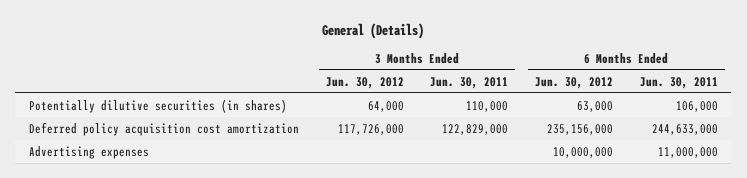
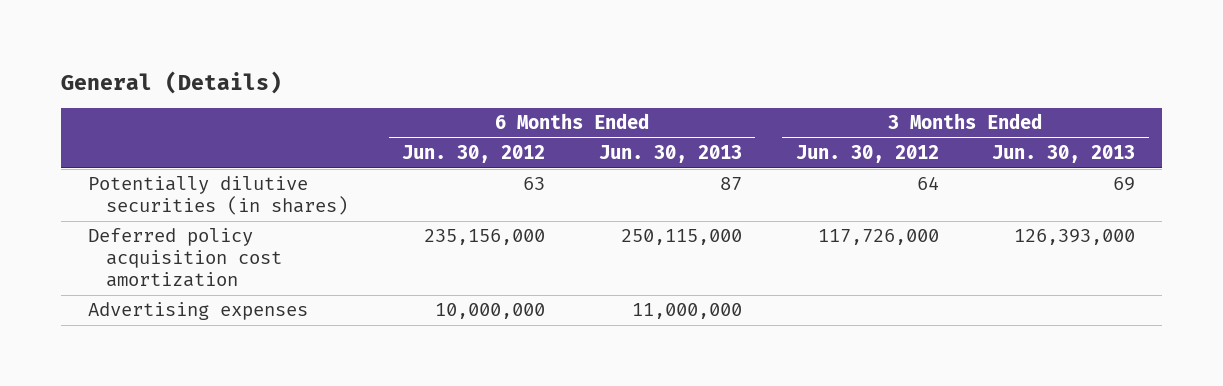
[430,76,509,89] Jun. 30, 2011 -> none
[639,76,718,89] Jun. 30, 2011 -> none
none -> [598,145,742,164] Jun. 30, 2013
none -> [992,145,1136,164] Jun. 30, 2013
[367,100,404,112] 64,000 -> [916,176,939,191] 64
[577,100,614,112] 63,000 -> [523,177,546,191] 63

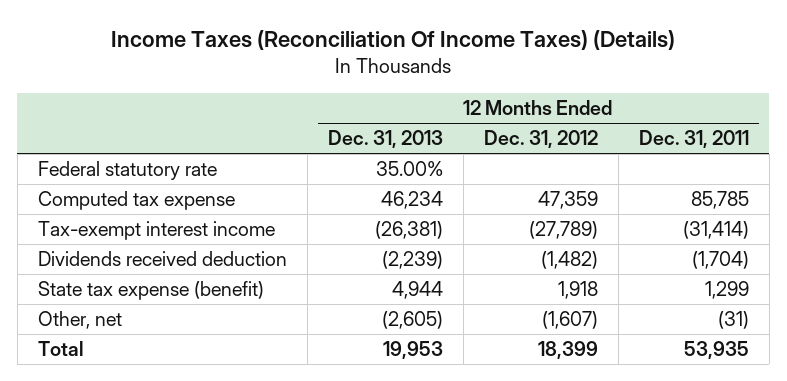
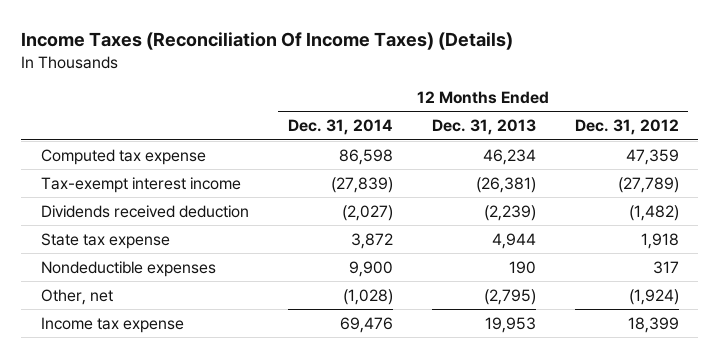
[638,130,749,149] Dec. 31, 2011 -> none
none -> [287,119,393,136] Dec. 31, 2014
[37,161,217,181] Federal statutory rate -> none
[37,281,264,301] State tax expense (benefit) -> [40,232,170,249] State tax expense
none -> [40,260,216,277] Nondeductible expenses
[381,311,443,330] (2,605) -> [483,288,536,305] (2,795)
[541,311,598,330] (1,607) -> [628,288,679,305] (1,924)
[37,341,84,357] Total -> [40,316,184,333] Income tax expense

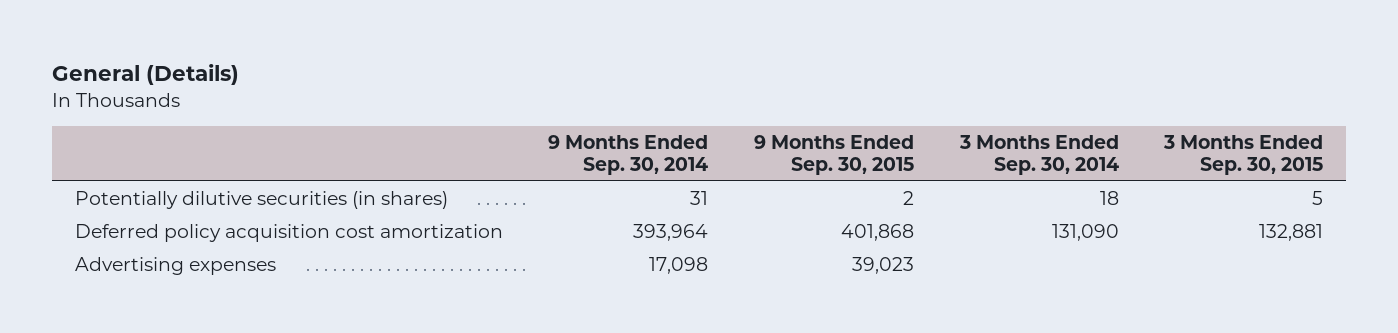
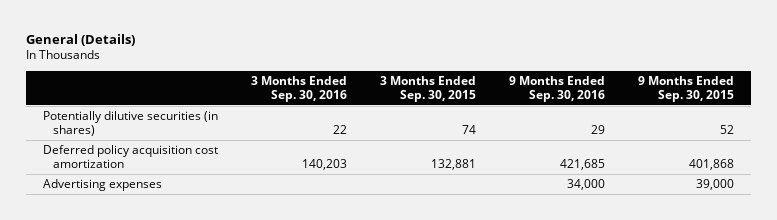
[548,134,709,175] 9 Months Ended Sep. 30, 2014 -> none
[958,134,1119,175] 3 Months Ended Sep. 30, 2014 -> none
none -> [251,75,348,102] 3 Months Ended Sep. 30, 2016
none -> [509,75,606,102] 9 Months Ended Sep. 30, 2016
[902,191,914,206] 2 -> [720,124,735,134] 52
[1312,191,1324,206] 5 -> [462,124,477,134] 74
[851,257,914,275] 39,023 -> [696,179,735,191] 39,000

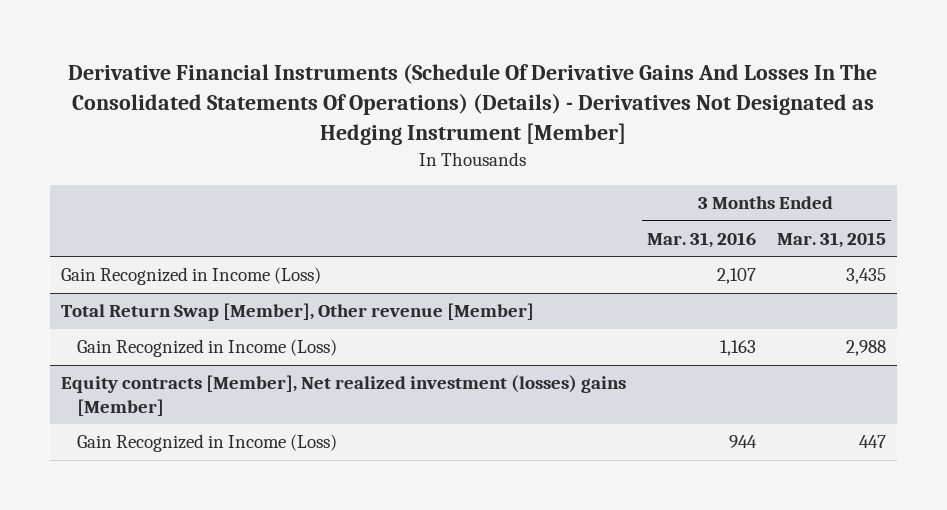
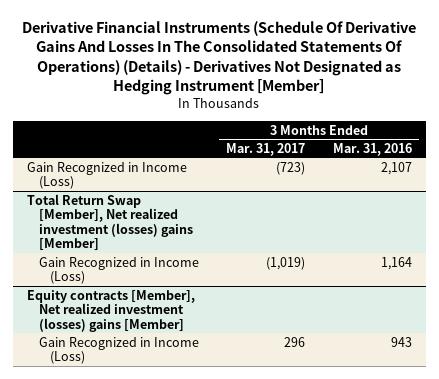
[777,231,887,248] Mar. 31, 2015 -> none
none -> [226,142,306,156] Mar. 31, 2017
[60,303,534,322] Total Return Swap [Member], Other revenue [Member] -> none
none -> [26,193,193,251] Total Return Swap [Member], Net realized investment (losses) gains [Member]
[719,340,756,357] 1,163 -> [381,256,413,270] 1,164
[728,435,757,449] 944 -> [391,336,413,347] 943

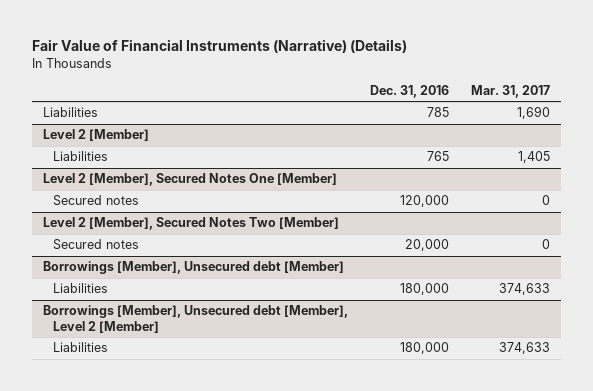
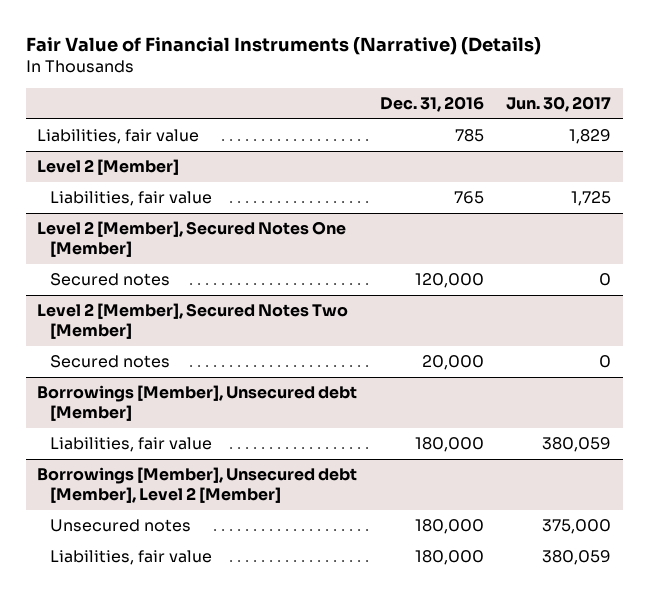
[471,85,551,99] Mar. 31, 2017 -> none
none -> [506,96,612,113] Jun. 30, 2017
[42,107,98,118] Liabilities -> [37,129,200,145] Liabilities, fair value
[52,151,108,162] Liabilities -> [49,191,212,207] Liabilities, fair value
[52,283,108,294] Liabilities -> [49,437,212,453] Liabilities, fair value
none -> [49,519,191,533] Unsecured notes
[52,342,108,353] Liabilities -> [49,550,212,566] Liabilities, fair value

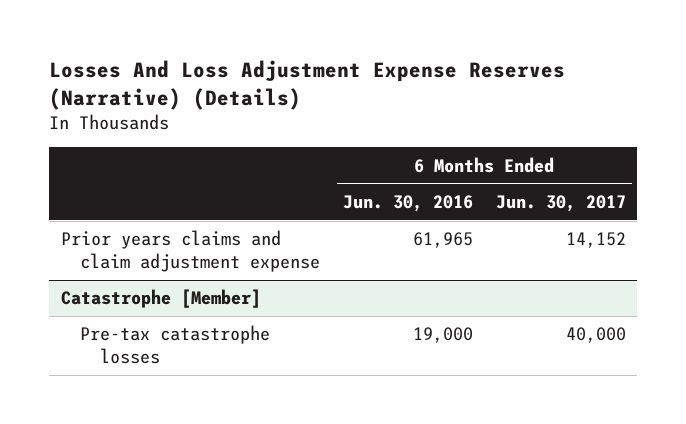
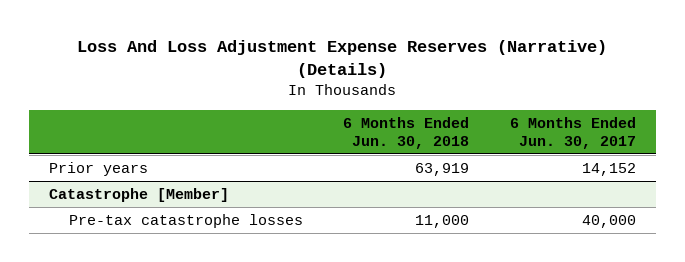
[49,60,566,110] Losses And Loss Adjustment Expense Reserves (Narrative) (Details) -> [77,39,608,78] Loss And Loss Adjustment Expense Reserves (Narrative) (Details)
[343,194,474,212] Jun. 30, 2016 -> none
none -> [343,116,470,149] 6 Months Ended Jun. 30, 2018
[60,230,321,272] Prior years claims and claim adjustment expense -> [48,161,148,176] Prior years

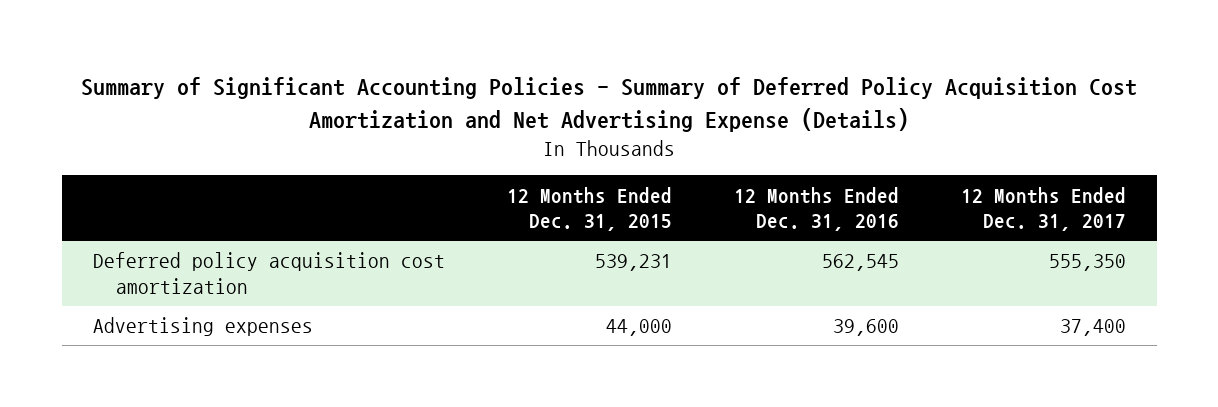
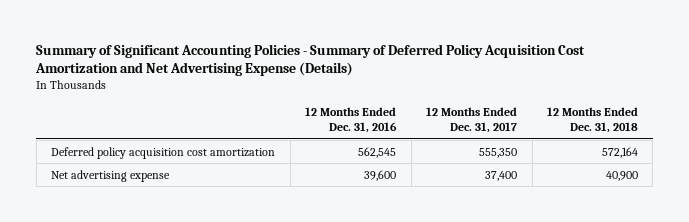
[506,186,672,232] 12 Months Ended Dec. 31, 2015 -> none
none -> [546,107,638,134] 12 Months Ended Dec. 31, 2018
[92,317,313,337] Advertising expenses -> [51,169,171,182] Net advertising expense

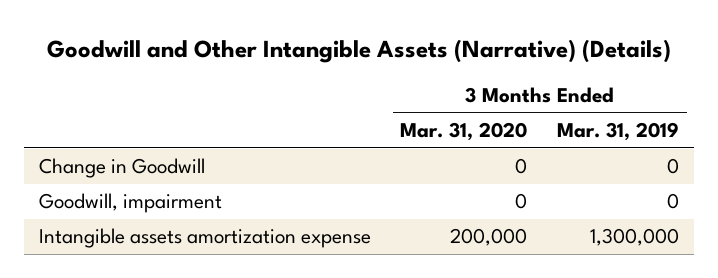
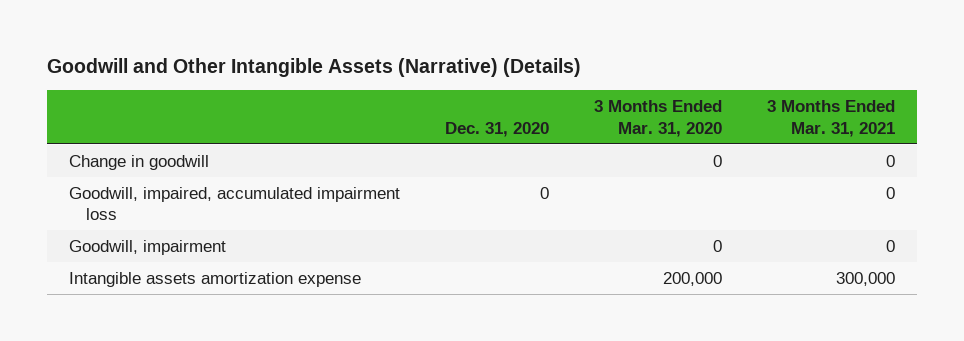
[557,122,680,142] Mar. 31, 2019 -> none
none -> [445,121,550,137] Dec. 31, 2020
none -> [766,100,895,137] 3 Months Ended Mar. 31, 2021
[38,158,205,179] Change in Goodwill -> [69,154,210,170] Change in goodwill
none -> [69,186,401,221] Goodwill, impaired, accumulated impairment loss

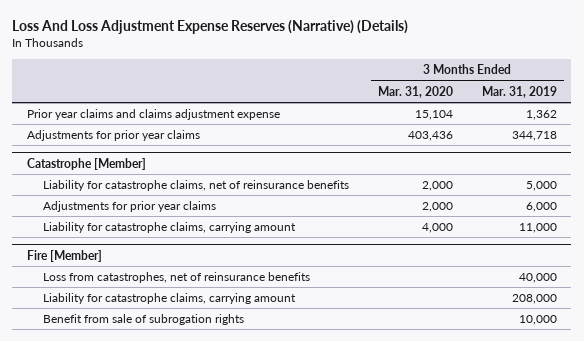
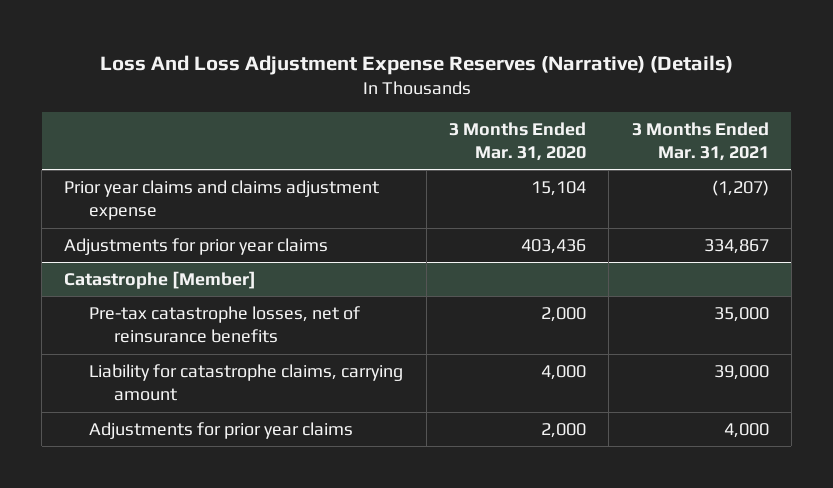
[481,85,557,98] Mar. 31, 2019 -> none
none -> [631,121,769,161] 3 Months Ended Mar. 31, 2021
[42,180,349,192] Liability for catastrophe claims, net of reinsurance benefits -> [89,306,361,344] Pre-tax catastrophe losses, net of reinsurance benefits
[26,249,102,262] Fire [Member] -> none
[42,272,310,284] Loss from catastrophes, net of reinsurance benefits -> none
[42,293,296,305] Liability for catastrophe claims, carrying amount -> none
[42,314,244,326] Benefit from sale of subrogation rights -> none
[42,201,216,213] Adjustments for prior year claims -> [89,422,354,440] Adjustments for prior year claims

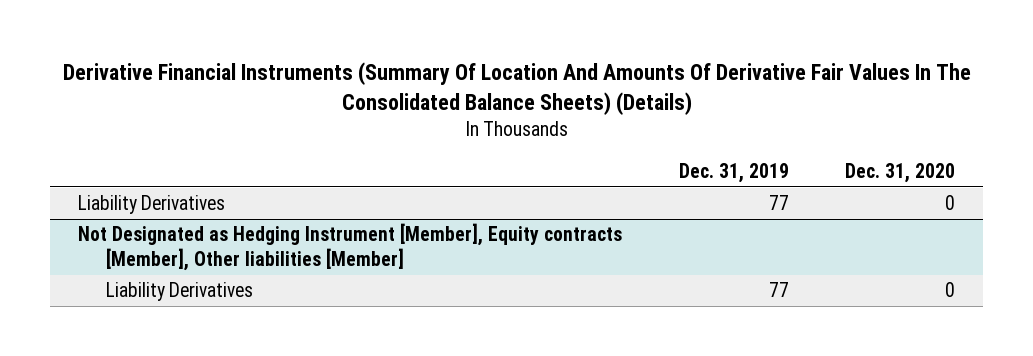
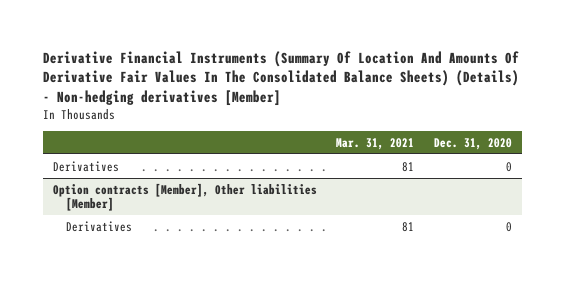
[62,62,971,116] Derivative Financial Instruments (Summary Of Location And Amounts Of Derivative Fair Values In The Consolidated Balance Sheets) (Details) -> [43,50,520,106] Derivative Financial Instruments (Summary Of Location And Amounts Of Derivative Fair Values In The Consolidated Balance Sheets) (Details) - Non-hedging derivatives [Member]
[678,162,789,183] Dec. 31, 2019 -> none
none -> [336,137,415,150] Mar. 31, 2021
[78,223,623,272] Not Designated as Hedging Instrument [Member], Equity contracts [Member], Other liabilities [Member] -> none
[78,195,226,215] Liability Derivatives -> [52,160,119,172] Derivatives
none -> [52,182,317,212] Option contracts [Member], Other liabilities [Member]
[106,282,254,302] Liability Derivatives -> [66,220,133,232] Derivatives

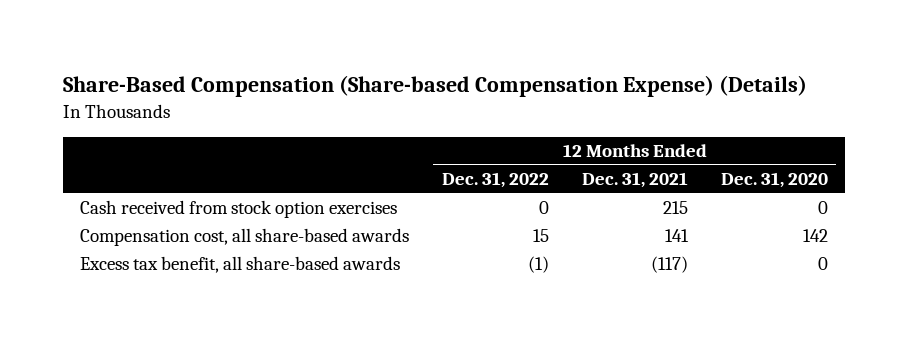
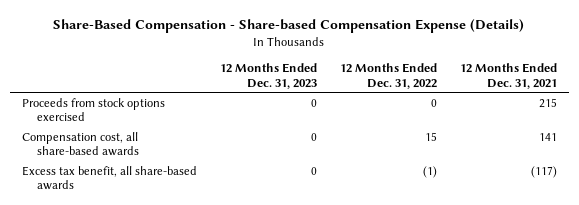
[62,75,807,98] Share-Based Compensation (Share-based Compensation Expense) (Details) -> [53,19,525,34] Share-Based Compensation - Share-based Compensation Expense (Details)
[720,172,828,189] Dec. 31, 2020 -> none
none -> [219,62,317,89] 12 Months Ended Dec. 31, 2023
[79,200,397,219] Cash received from stock option exercises -> [21,97,165,122] Proceeds from stock options exercised

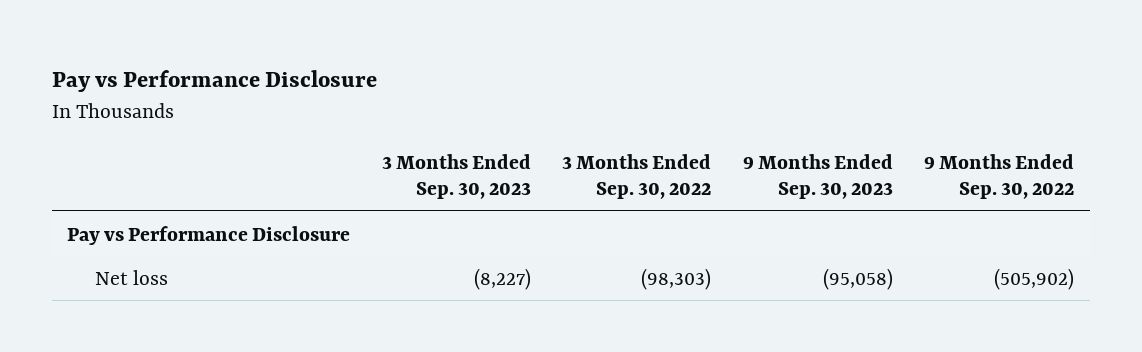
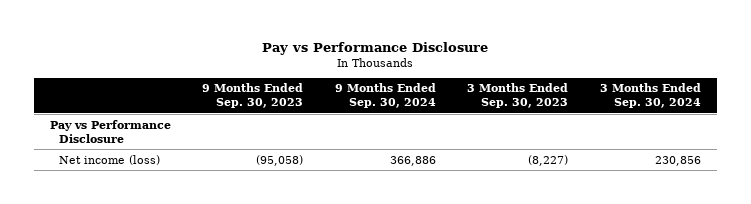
[562,153,712,200] 3 Months Ended Sep. 30, 2022 -> none
[924,153,1075,200] 9 Months Ended Sep. 30, 2022 -> none
none -> [334,83,436,109] 9 Months Ended Sep. 30, 2024
none -> [599,83,701,109] 3 Months Ended Sep. 30, 2024
[94,269,168,285] Net loss -> [59,154,161,165] Net income (loss)

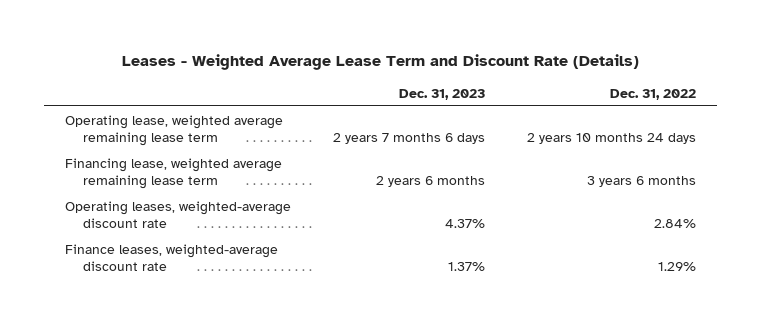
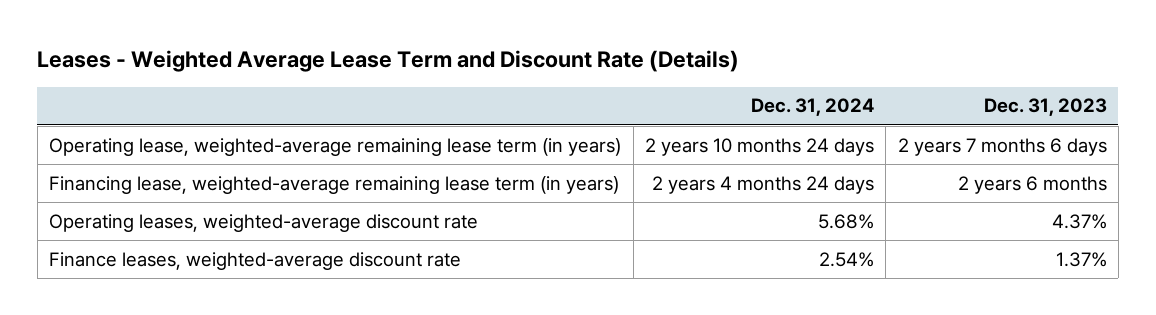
[610,88,697,100] Dec. 31, 2022 -> none
none -> [750,98,874,117] Dec. 31, 2024
[65,114,284,146] Operating lease, weighted average remaining lease term -> [49,137,622,156] Operating lease, weighted-average remaining lease term (in years)
[65,157,283,189] Financing lease, weighted average remaining lease term -> [49,175,620,194] Financing lease, weighted-average remaining lease term (in years)

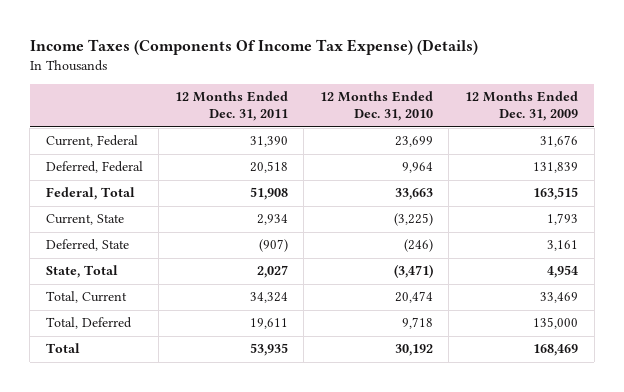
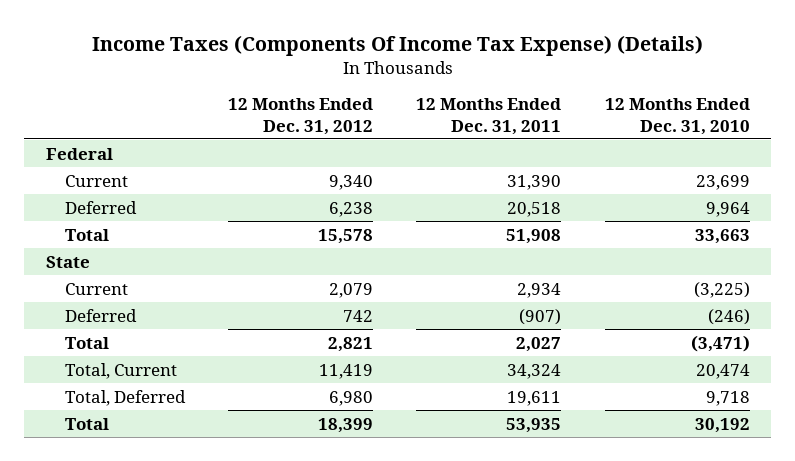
[465,91,579,122] 12 Months Ended Dec. 31, 2009 -> none
none -> [227,98,373,135] 12 Months Ended Dec. 31, 2012
none -> [45,147,113,160] Federal
[45,135,138,148] Current, Federal -> [64,174,128,187] Current
[45,161,143,174] Deferred, Federal -> [64,200,137,214] Deferred
[45,187,135,201] Federal, Total -> [64,228,109,241] Total
none -> [45,255,90,268] State
[45,214,124,226] Current, State -> [64,282,128,295] Current
[45,239,129,252] Deferred, State -> [64,308,137,322] Deferred
[45,265,118,279] State, Total -> [64,336,109,349] Total

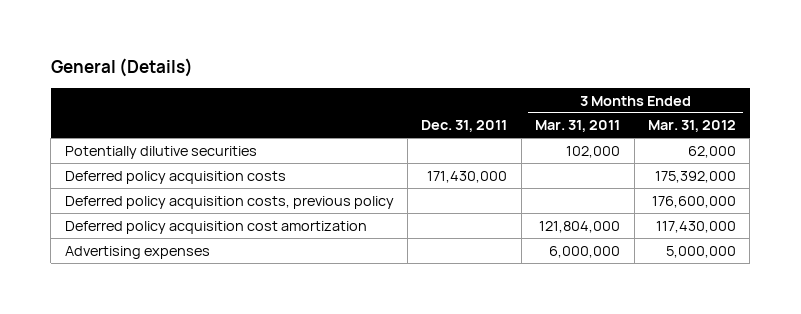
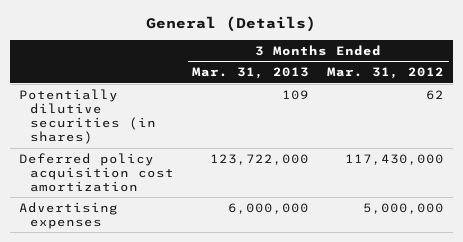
[421,120,508,133] Dec. 31, 2011 -> none
[535,120,621,133] Mar. 31, 2011 -> none
none -> [192,67,310,80] Mar. 31, 2013
[64,170,286,184] Deferred policy acquisition costs -> none
[64,195,394,209] Deferred policy acquisition costs, previous policy -> none
[64,145,257,159] Potentially dilutive securities -> [18,88,157,145] Potentially dilutive securities (in shares)
[687,145,736,158] 62,000 -> [426,89,445,100] 62

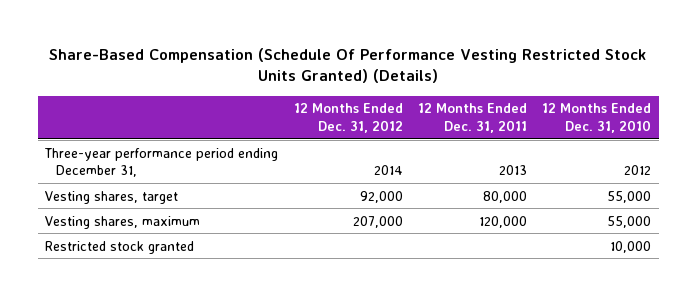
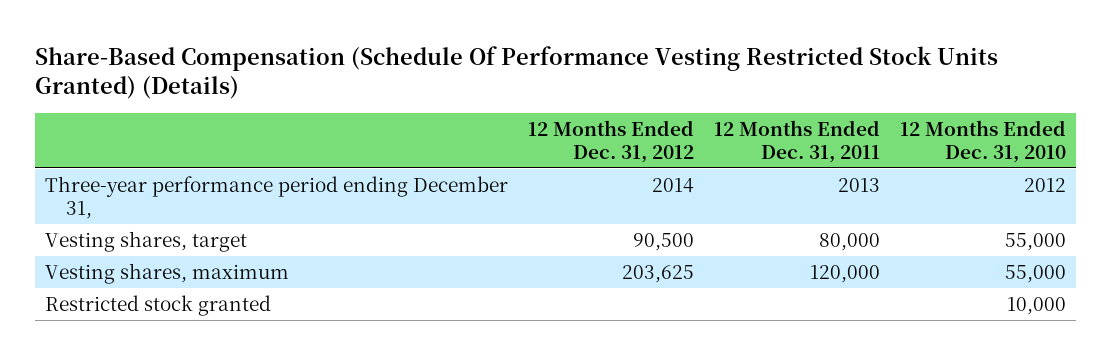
[359,190,403,203] 92,000 -> [633,232,695,251] 90,500
[352,215,403,228] 207,000 -> [622,264,695,283] 203,625

